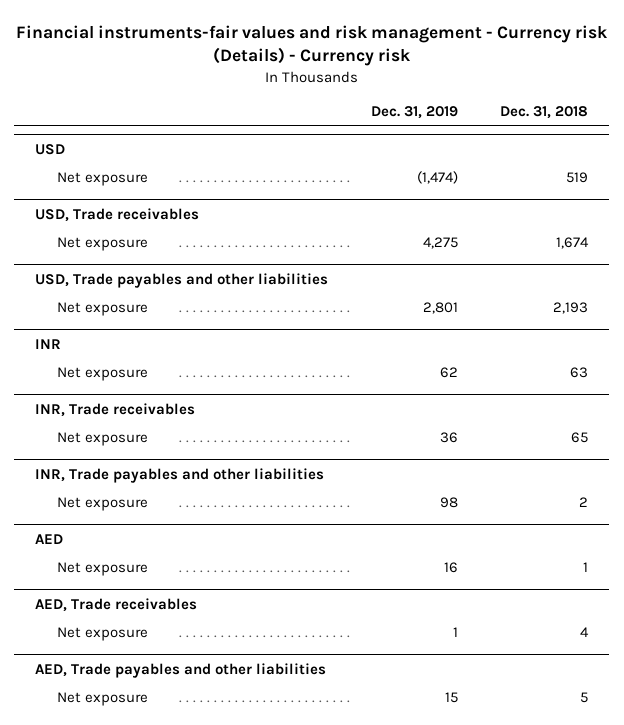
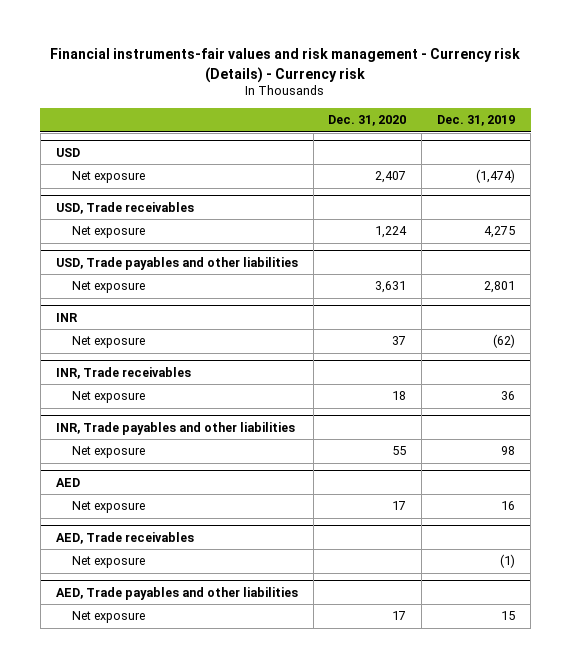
[500,105,589,119] Dec. 31, 2018 -> none
none -> [328,114,407,126] Dec. 31, 2020
[439,366,458,378] 62 -> [493,334,516,349] (62)
[452,626,458,637] 1 -> [500,554,516,569] (1)

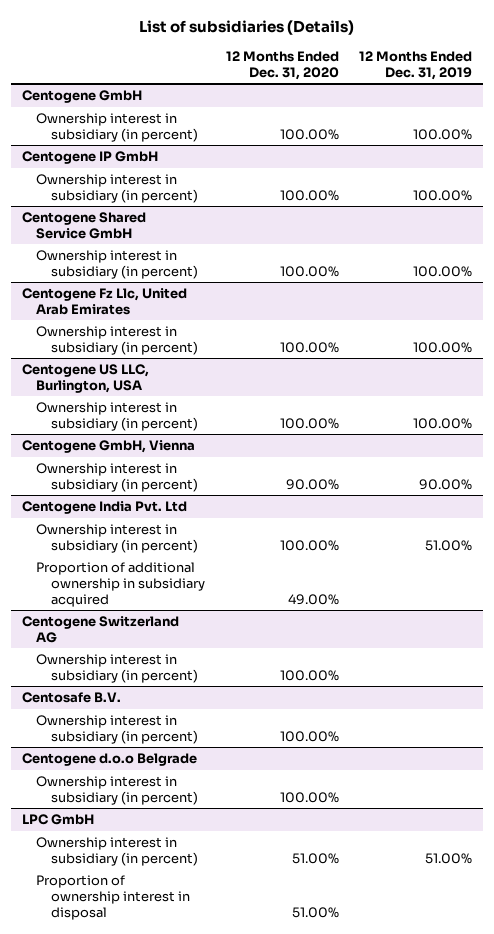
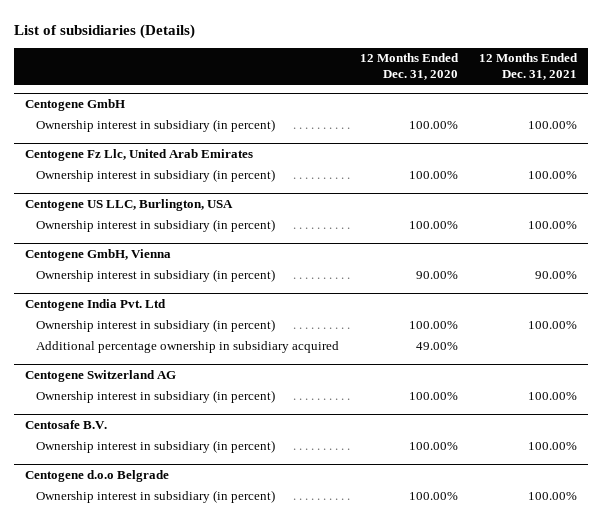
[359,50,473,80] 12 Months Ended Dec. 31, 2019 -> none
none -> [479,53,579,81] 12 Months Ended Dec. 31, 2021
[21,151,158,165] Centogene IP GmbH -> none
[36,174,199,203] Ownership interest in subsidiary (in percent) -> none
[21,212,146,239] Centogene Shared Service GmbH -> none
[36,250,199,279] Ownership interest in subsidiary (in percent) -> none
[36,562,206,607] Proportion of additional ownership in subsidiary acquired -> [36,340,340,353] Additional percentage ownership in subsidiary acquired
[21,814,94,826] LPC GmbH -> none
[36,837,199,866] Ownership interest in subsidiary (in percent) -> none
[36,875,191,920] Proportion of ownership interest in disposal -> none

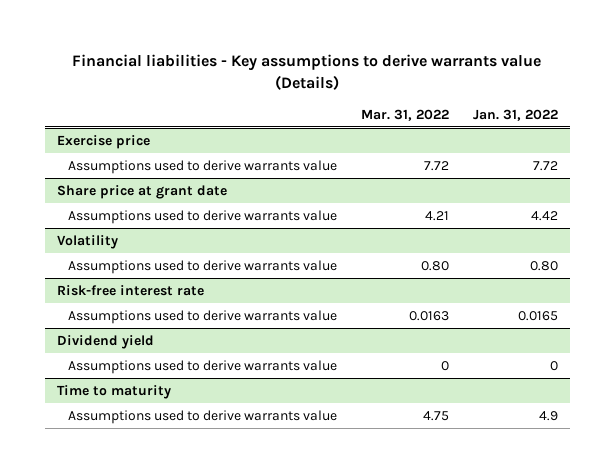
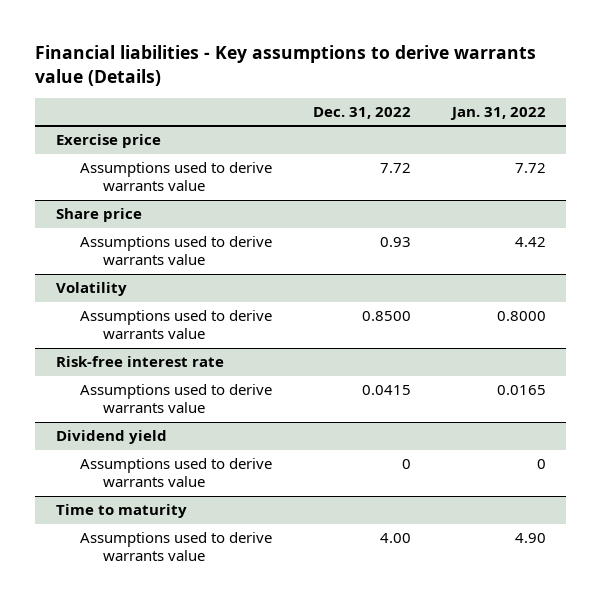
[360,108,449,121] Mar. 31, 2022 -> none
none -> [312,107,411,120] Dec. 31, 2022
[56,184,227,199] Share price at grant date -> [55,208,142,223] Share price
[529,260,558,271] 0.80 -> [496,311,546,322] 0.8000
[538,410,558,421] 4.9 -> [514,533,546,544] 4.90

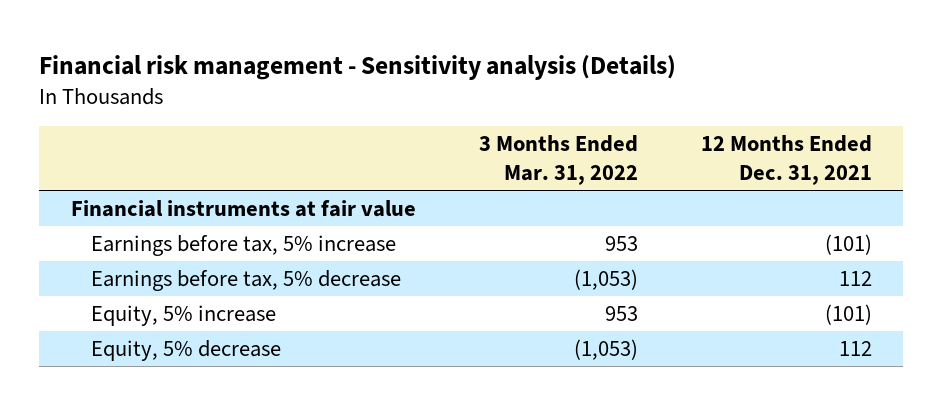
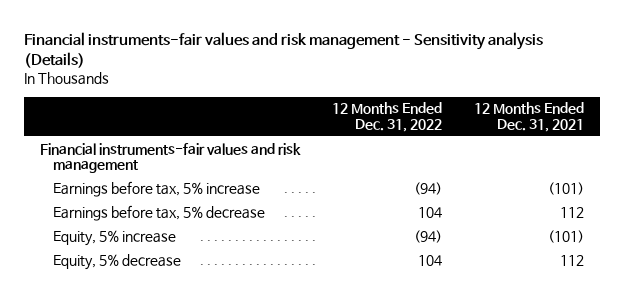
[39,54,677,80] Financial risk management - Sensitivity analysis (Details) -> [24,31,544,69] Financial instruments-fair values and risk management - Sensitivity analysis (Details)
[478,135,638,185] 3 Months Ended Mar. 31, 2022 -> none
none -> [332,102,443,132] 12 Months Ended Dec. 31, 2022
[70,200,416,218] Financial instruments at fair value -> [40,142,302,174] Financial instruments-fair values and risk management

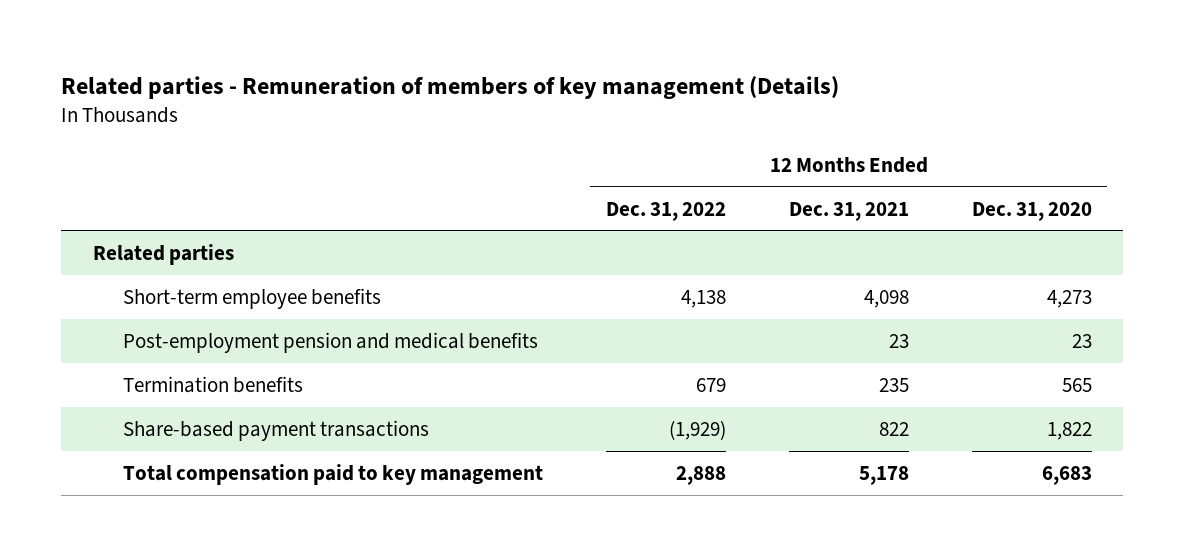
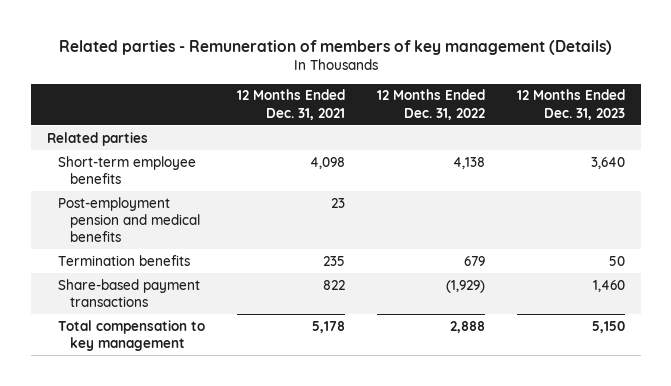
[971,201,1092,221] Dec. 31, 2020 -> none
none -> [516,89,625,120] 12 Months Ended Dec. 31, 2023
[122,463,543,485] Total compensation paid to key management -> [58,319,206,351] Total compensation to key management

